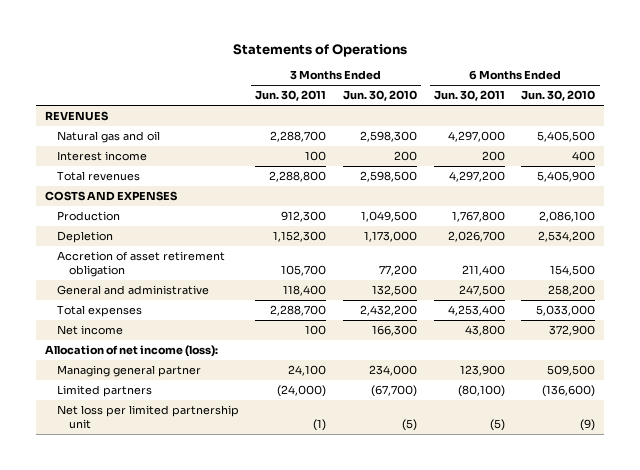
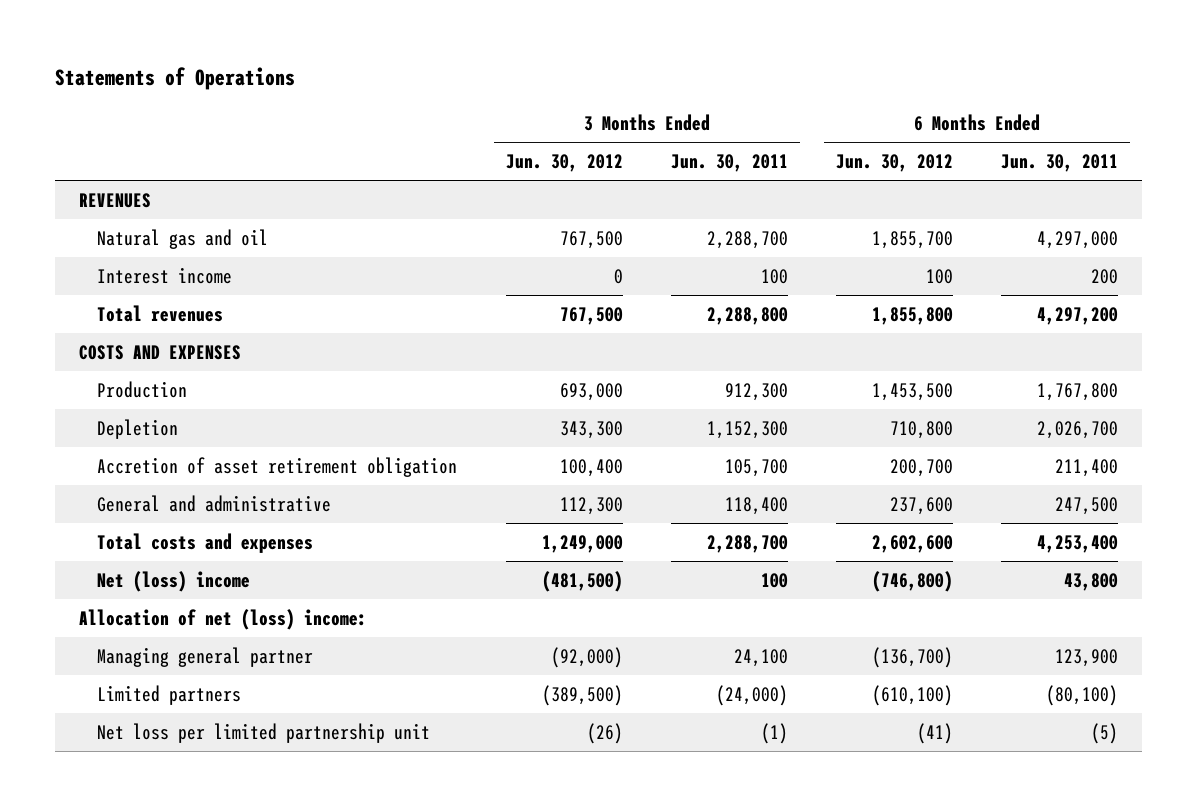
[343,90,418,102] Jun. 30, 2010 -> none
[521,90,596,102] Jun. 30, 2010 -> none
none -> [505,153,623,172] Jun. 30, 2012
none -> [835,153,953,172] Jun. 30, 2012
[56,305,142,318] Total expenses -> [97,532,314,553] Total costs and expenses
[56,325,123,336] Net income -> [97,570,251,592] Net (loss) income
[44,345,218,358] Allocation of net income (loss): -> [78,608,367,630] Allocation of net (loss) income:

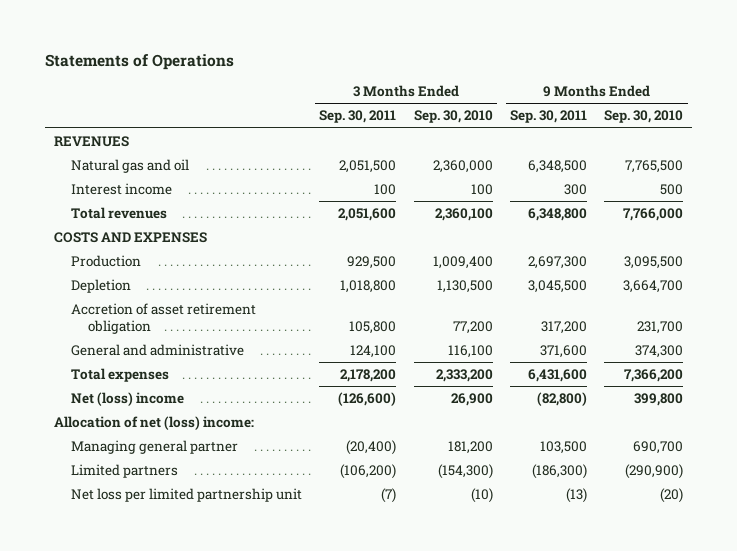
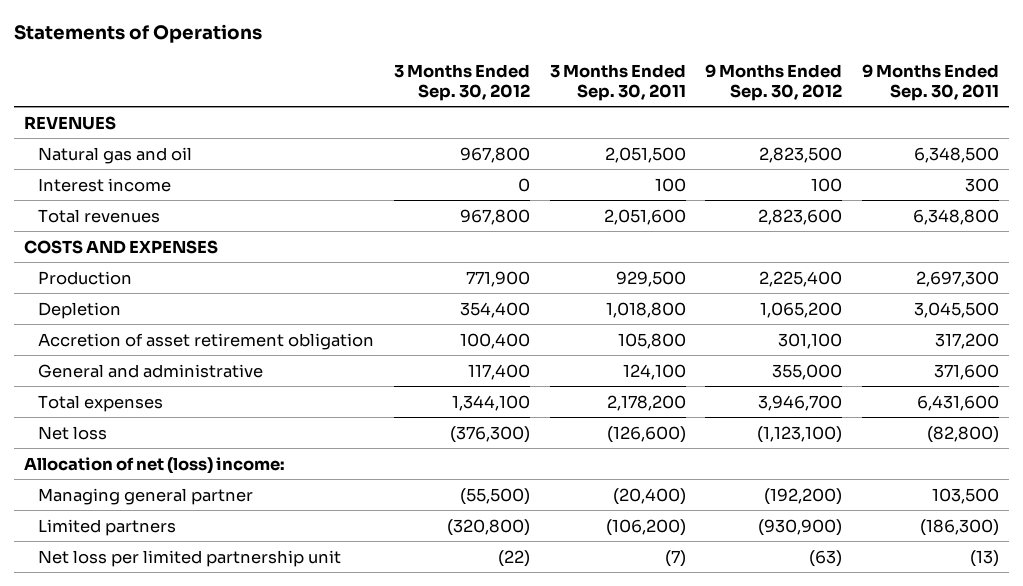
[413,110,493,124] Sep. 30, 2010 -> none
[604,110,684,124] Sep. 30, 2010 -> none
none -> [393,64,530,101] 3 Months Ended Sep. 30, 2012
none -> [705,64,843,101] 9 Months Ended Sep. 30, 2012
[70,391,184,406] Net (loss) income -> [38,425,108,440] Net loss

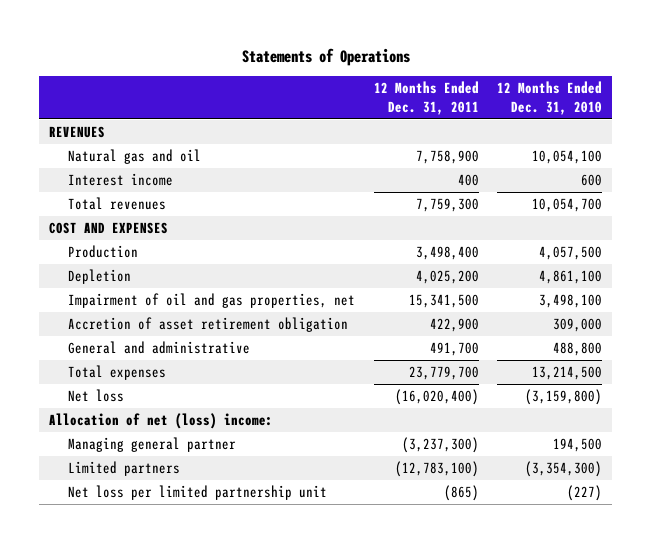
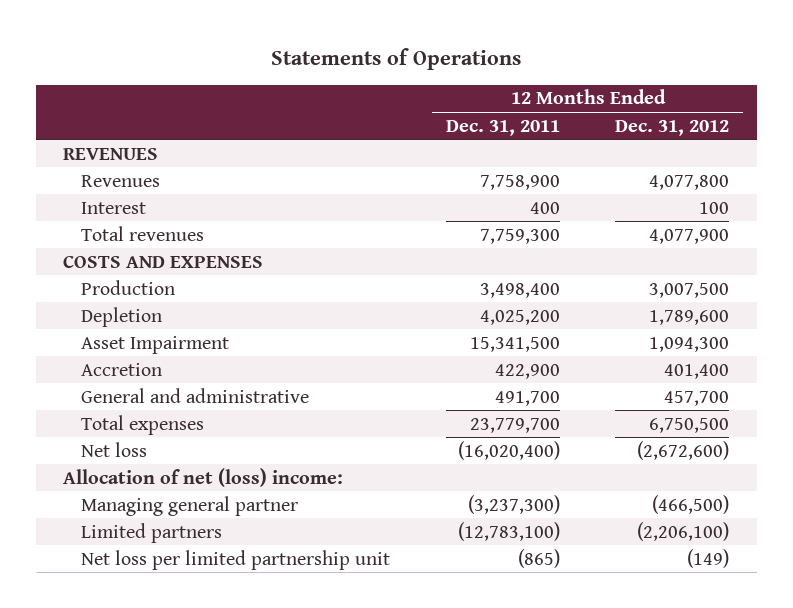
[497,81,603,115] 12 Months Ended Dec. 31, 2010 -> none
none -> [615,119,730,136] Dec. 31, 2012
[68,149,202,165] Natural gas and oil -> [81,174,161,187] Revenues
[68,173,174,187] Interest income -> [81,201,147,214] Interest
[48,222,168,235] COST AND EXPENSES -> [63,254,264,268] COSTS AND EXPENSES
[68,293,356,309] Impairment of oil and gas properties, net -> [81,335,230,354] Asset Impairment
[68,317,349,333] Accretion of asset retirement obligation -> [81,362,163,376] Accretion

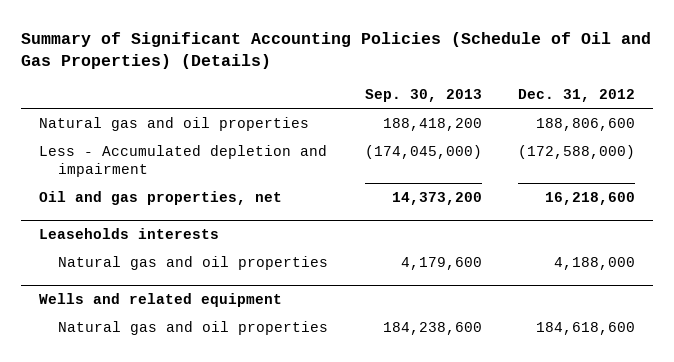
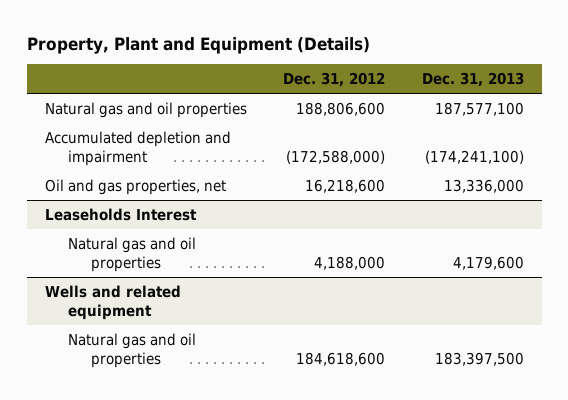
[21,31,652,70] Summary of Significant Accounting Policies (Schedule of Oil and Gas Properties) (Details) -> [26,36,370,54] Property, Plant and Equipment (Details)
[364,89,482,103] Sep. 30, 2013 -> none
none -> [421,72,524,88] Dec. 31, 2013
[39,144,328,178] Less - Accumulated depletion and impairment -> [44,130,231,166] Accumulated depletion and impairment
[39,227,220,239] Leaseholds interests -> [44,207,197,221] Leaseholds Interest

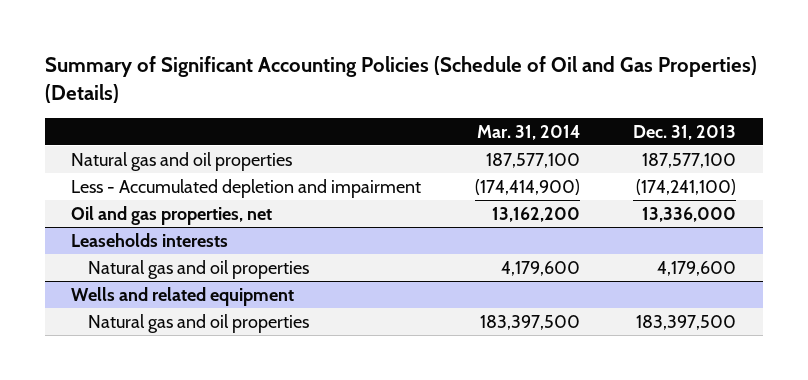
[26,36,370,54] Property, Plant and Equipment (Details) -> [44,56,757,104] Summary of Significant Accounting Policies (Schedule of Oil and Gas Properties) (Details)
[283,72,386,88] Dec. 31, 2012 -> none
none -> [476,124,580,140] Mar. 31, 2014
[44,130,231,166] Accumulated depletion and impairment -> [71,178,422,198] Less - Accumulated depletion and impairment
[44,207,197,221] Leaseholds Interest -> [71,232,229,247] Leaseholds interests

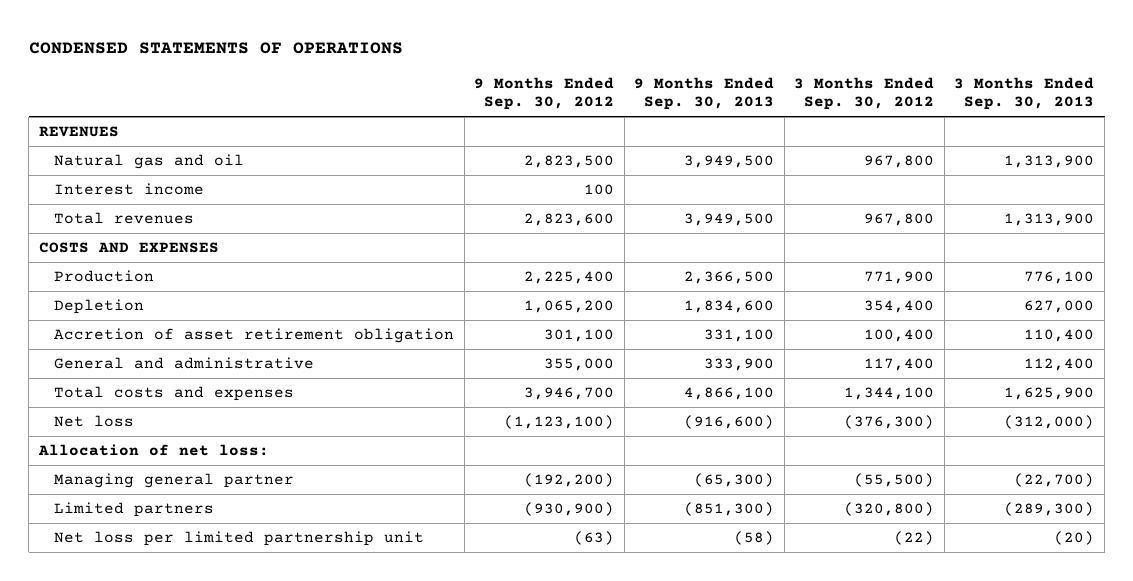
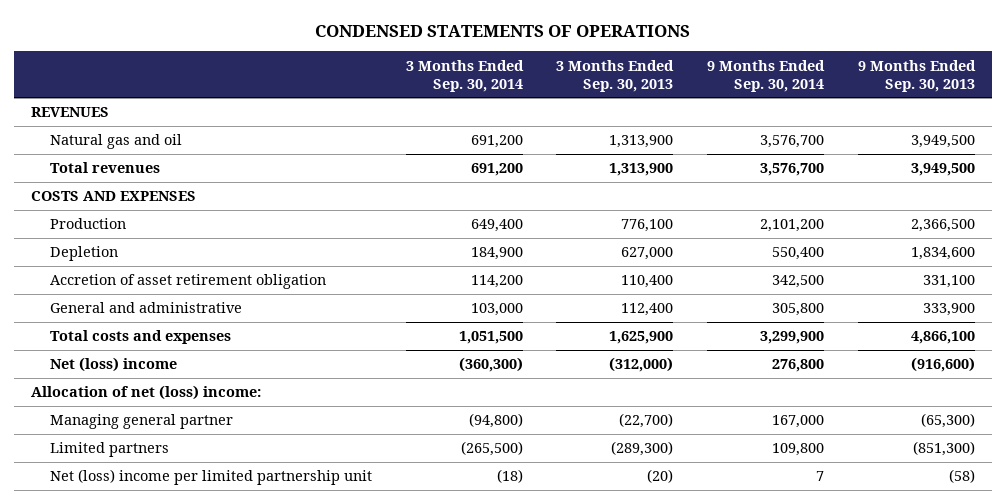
[474,76,615,111] 9 Months Ended Sep. 30, 2012 -> none
[794,76,935,111] 3 Months Ended Sep. 30, 2012 -> none
none -> [405,59,524,92] 3 Months Ended Sep. 30, 2014
none -> [707,59,826,92] 9 Months Ended Sep. 30, 2014
[54,182,205,195] Interest income -> none
[54,414,135,427] Net loss -> [50,357,178,373] Net (loss) income
[37,443,269,456] Allocation of net loss: -> [30,385,261,401] Allocation of net (loss) income:
[54,530,425,546] Net loss per limited partnership unit -> [50,469,373,486] Net (loss) income per limited partnership unit

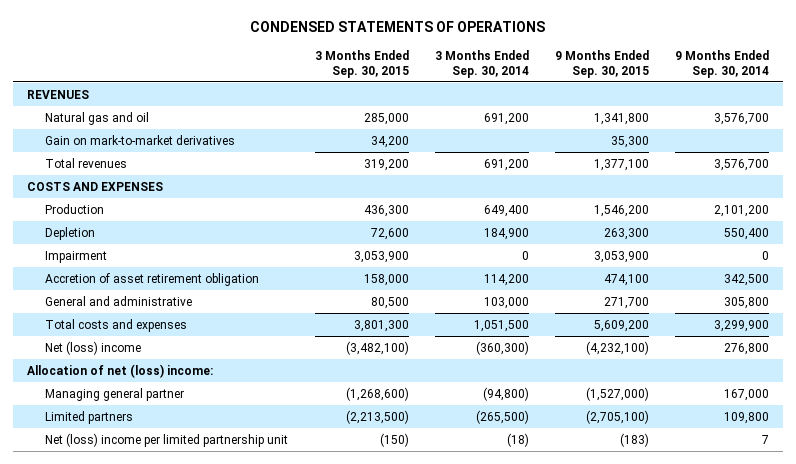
[556,59,675,92] 3 Months Ended Sep. 30, 2013 -> none
[857,59,976,92] 9 Months Ended Sep. 30, 2013 -> none
none -> [314,50,409,78] 3 Months Ended Sep. 30, 2015
none -> [555,50,650,78] 9 Months Ended Sep. 30, 2015
none -> [45,134,236,145] Gain on mark-to-market derivatives
none -> [45,250,108,263] Impairment

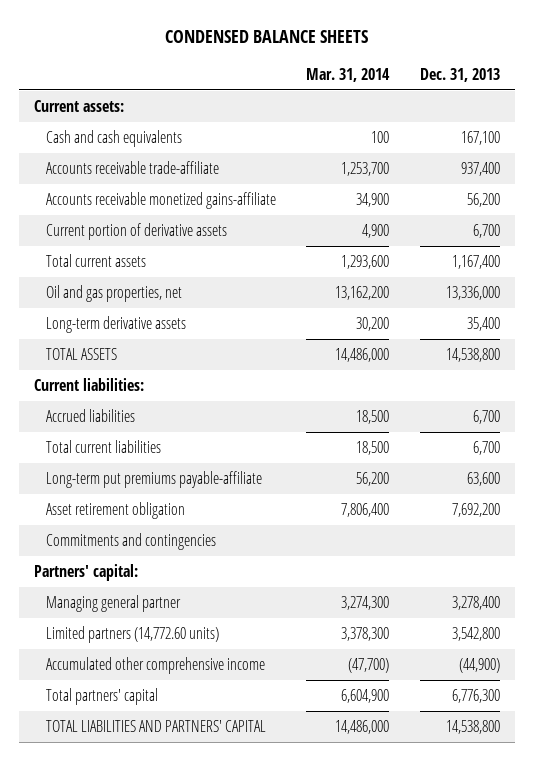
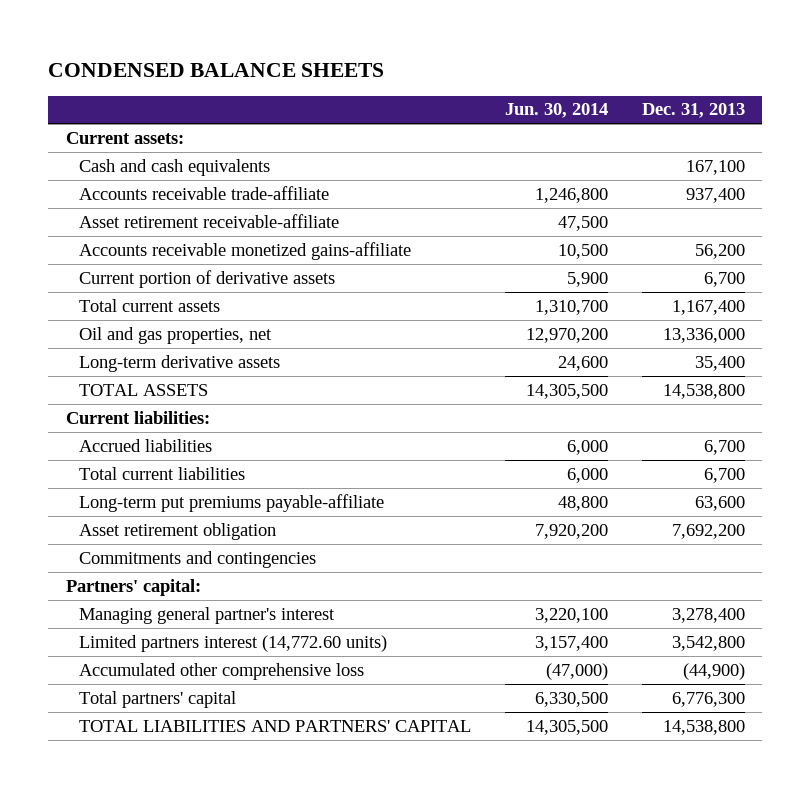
[306,67,391,82] Mar. 31, 2014 -> none
none -> [504,103,608,119] Jun. 30, 2014
none -> [78,213,339,228] Asset retirement receivable-affiliate
[45,594,181,612] Managing general partner -> [78,606,335,624] Managing general partner's interest
[45,625,219,643] Limited partners (14,772.60 units) -> [78,634,387,652] Limited partners interest (14,772.60 units)
[45,656,265,674] Accumulated other comprehensive income -> [78,662,364,680] Accumulated other comprehensive loss

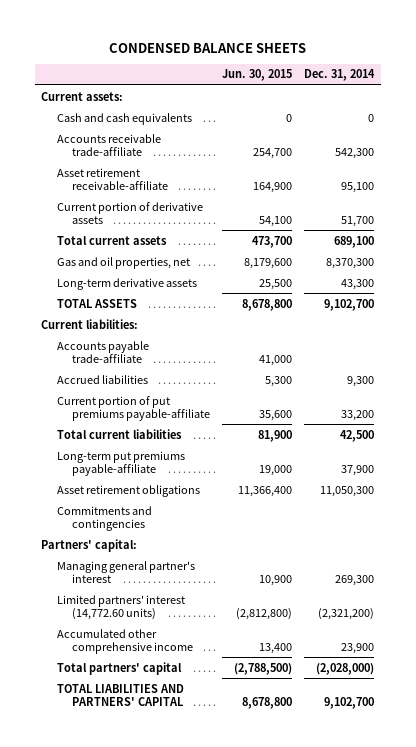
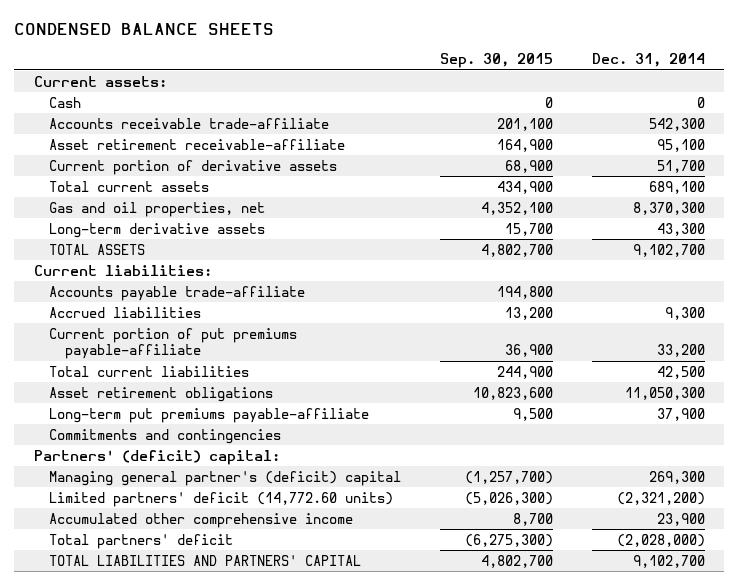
[222,69,293,82] Jun. 30, 2015 -> none
none -> [439,52,553,68] Sep. 30, 2015
[56,112,192,125] Cash and cash equivalents -> [49,96,82,108] Cash
[56,450,185,476] Long-term put premiums payable-affiliate -> [49,407,370,423] Long-term put premiums payable-affiliate
[41,538,138,552] Partners' capital: -> [33,449,280,465] Partners' (deficit) capital:
[56,560,195,583] Managing general partner's interest -> [49,470,402,486] Managing general partner's (deficit) capital
[56,594,185,620] Limited partners' interest (14,772.60 units) -> [49,491,394,507] Limited partners' deficit (14,772.60 units)
[56,661,182,675] Total partners' capital -> [49,533,234,549] Total partners' deficit

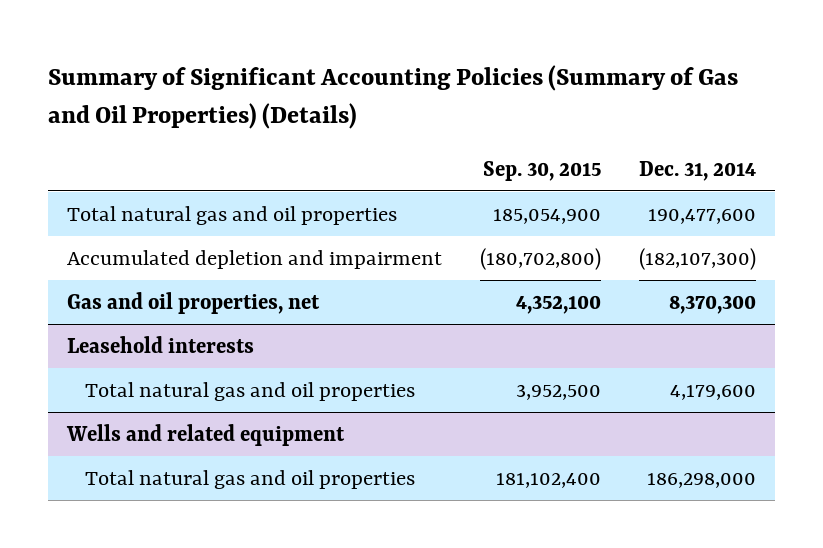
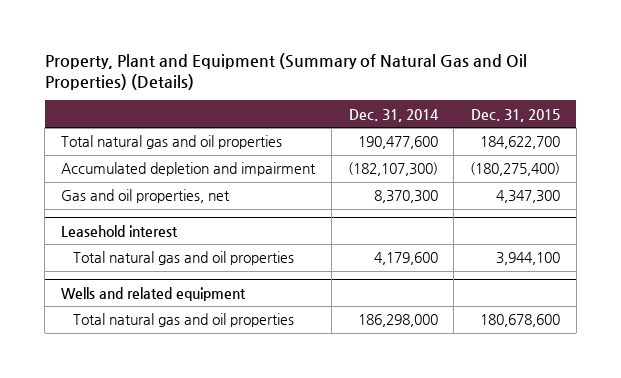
[47,65,738,129] Summary of Significant Accounting Policies (Summary of Gas and Oil Properties) (Details) -> [44,52,527,90] Property, Plant and Equipment (Summary of Natural Gas and Oil Properties) (Details)
[482,160,601,181] Sep. 30, 2015 -> none
none -> [471,108,561,122] Dec. 31, 2015
[66,335,254,353] Leasehold interests -> [60,224,178,237] Leasehold interest

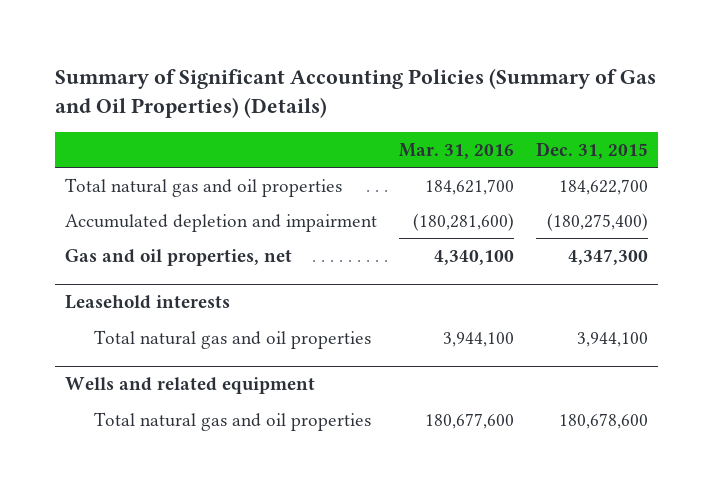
[44,52,527,90] Property, Plant and Equipment (Summary of Natural Gas and Oil Properties) (Details) -> [54,67,656,119] Summary of Significant Accounting Policies (Summary of Gas and Oil Properties) (Details)
[348,108,439,122] Dec. 31, 2014 -> none
none -> [398,142,514,159] Mar. 31, 2016
[60,224,178,237] Leasehold interest -> [65,295,231,310] Leasehold interests

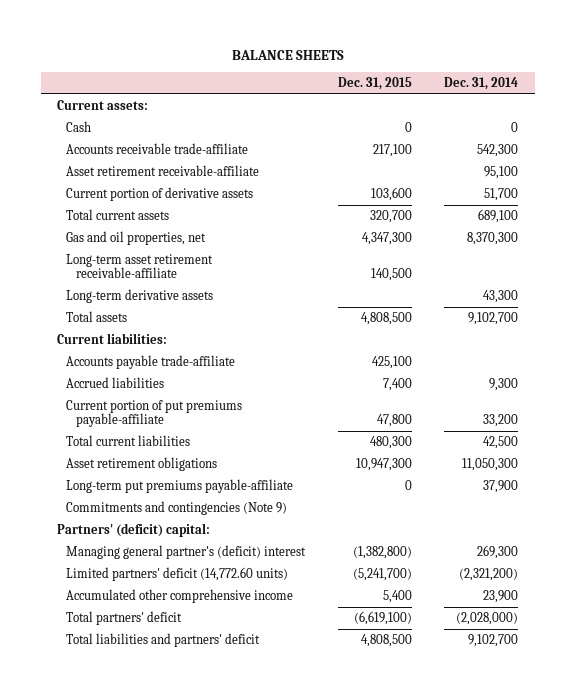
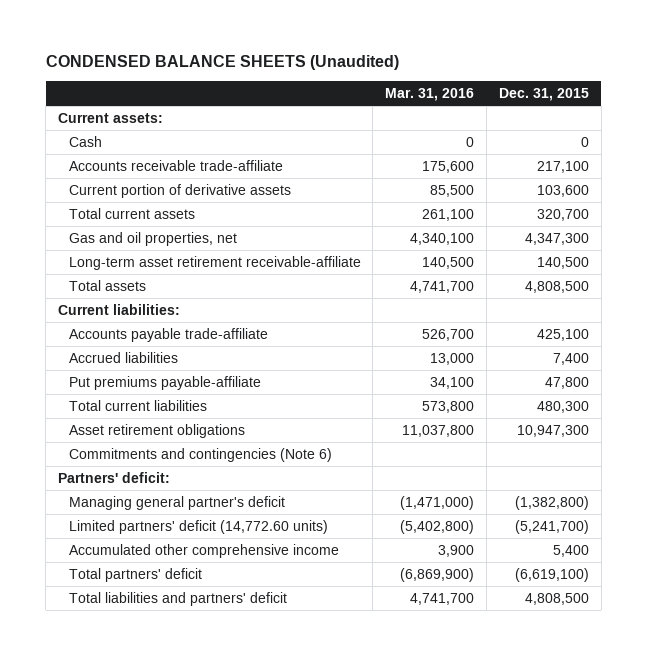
[231,49,344,60] BALANCE SHEETS -> [45,55,399,71] CONDENSED BALANCE SHEETS (Unaudited)
[444,77,519,91] Dec. 31, 2014 -> none
none -> [385,87,475,101] Mar. 31, 2016
[66,164,260,176] Asset retirement receivable-affiliate -> none
[66,288,214,303] Long-term derivative assets -> none
[66,399,243,428] Current portion of put premiums payable-affiliate -> [68,375,261,390] Put premiums payable-affiliate
[66,478,294,493] Long-term put premiums payable-affiliate -> none
[66,500,288,515] Commitments and contingencies (Note 9) -> [68,447,332,462] Commitments and contingencies (Note 6)
[56,522,210,537] Partners' (deficit) capital: -> [58,471,171,483] Partners' deficit:
[66,544,307,559] Managing general partner's (deficit) interest -> [68,495,285,510] Managing general partner's deficit

